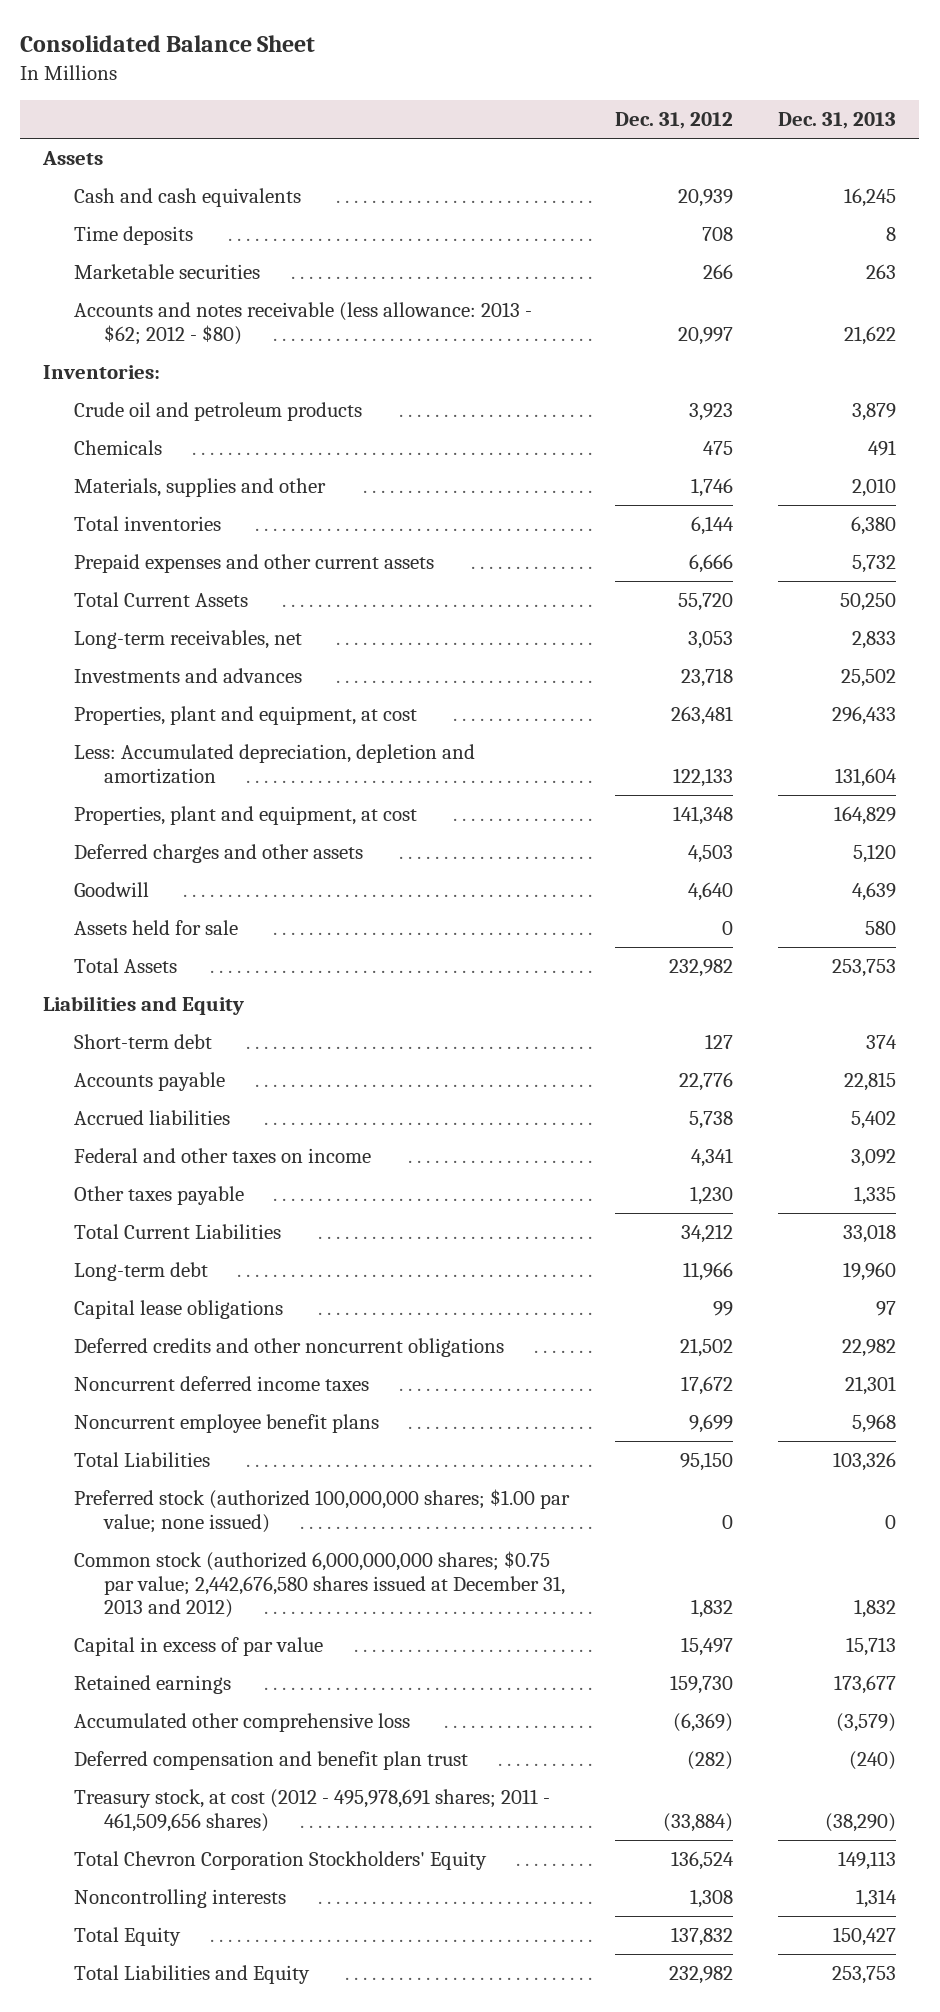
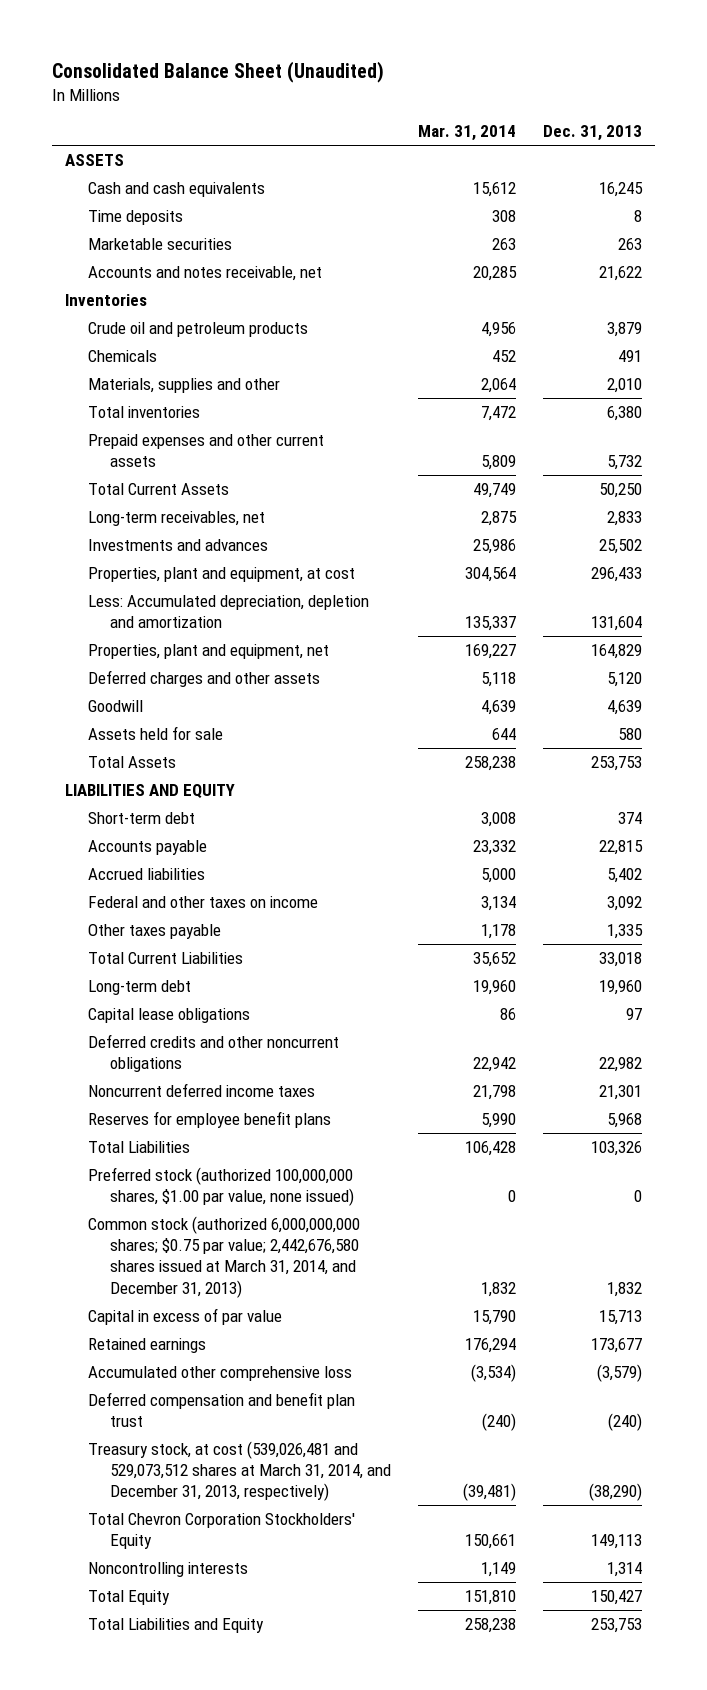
[20,35,316,53] Consolidated Balance Sheet -> [52,61,385,84] Consolidated Balance Sheet (Unaudited)
[614,112,733,130] Dec. 31, 2012 -> none
none -> [417,125,516,142] Mar. 31, 2014
[42,150,104,165] Assets -> [65,153,125,166] ASSETS
[73,301,532,345] Accounts and notes receivable (less allowance: 2013 - $62; 2012 - $80) -> [87,265,322,281] Accounts and notes receivable, net
[43,364,161,379] Inventories: -> [65,293,148,306] Inventories
[73,805,417,825] Properties, plant and equipment, at cost -> [87,643,329,659] Properties, plant and equipment, net
[43,995,245,1015] Liabilities and Equity -> [65,783,236,798] LIABILITIES AND EQUITY
[73,1413,379,1433] Noncurrent employee benefit plans -> [87,1110,331,1128] Reserves for employee benefit plans
[73,1488,570,1533] Preferred stock (authorized 100,000,000 shares; $1.00 par value; none issued) -> [87,1166,355,1207] Preferred stock (authorized 100,000,000 shares, $1.00 par value, none issued)
[73,1550,565,1619] Common stock (authorized 6,000,000,000 shares; $0.75 par value; 2,442,676,580 shares issued at December 31, 2013 and 2012) -> [87,1215,360,1298] Common stock (authorized 6,000,000,000 shares; $0.75 par value; 2,442,676,580 shares issued at March 31, 2014, and December 31, 2013)
[73,1788,550,1832] Treasury stock, at cost (2012 - 495,978,691 shares; 2011 - 461,509,656 shares) -> [87,1440,392,1502] Treasury stock, at cost (539,026,481 and 529,073,512 shares at March 31, 2014, and December 31, 2013, respectively)

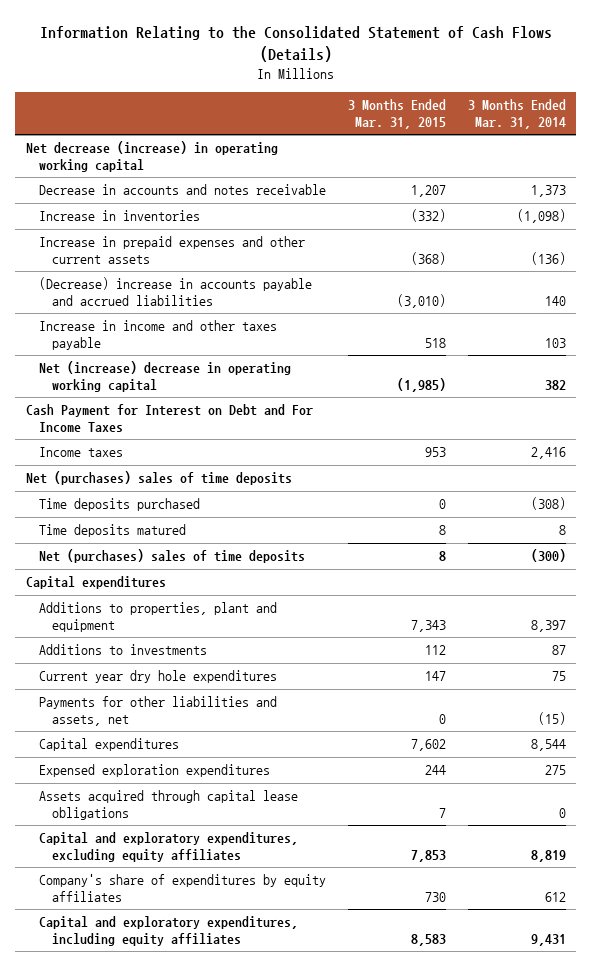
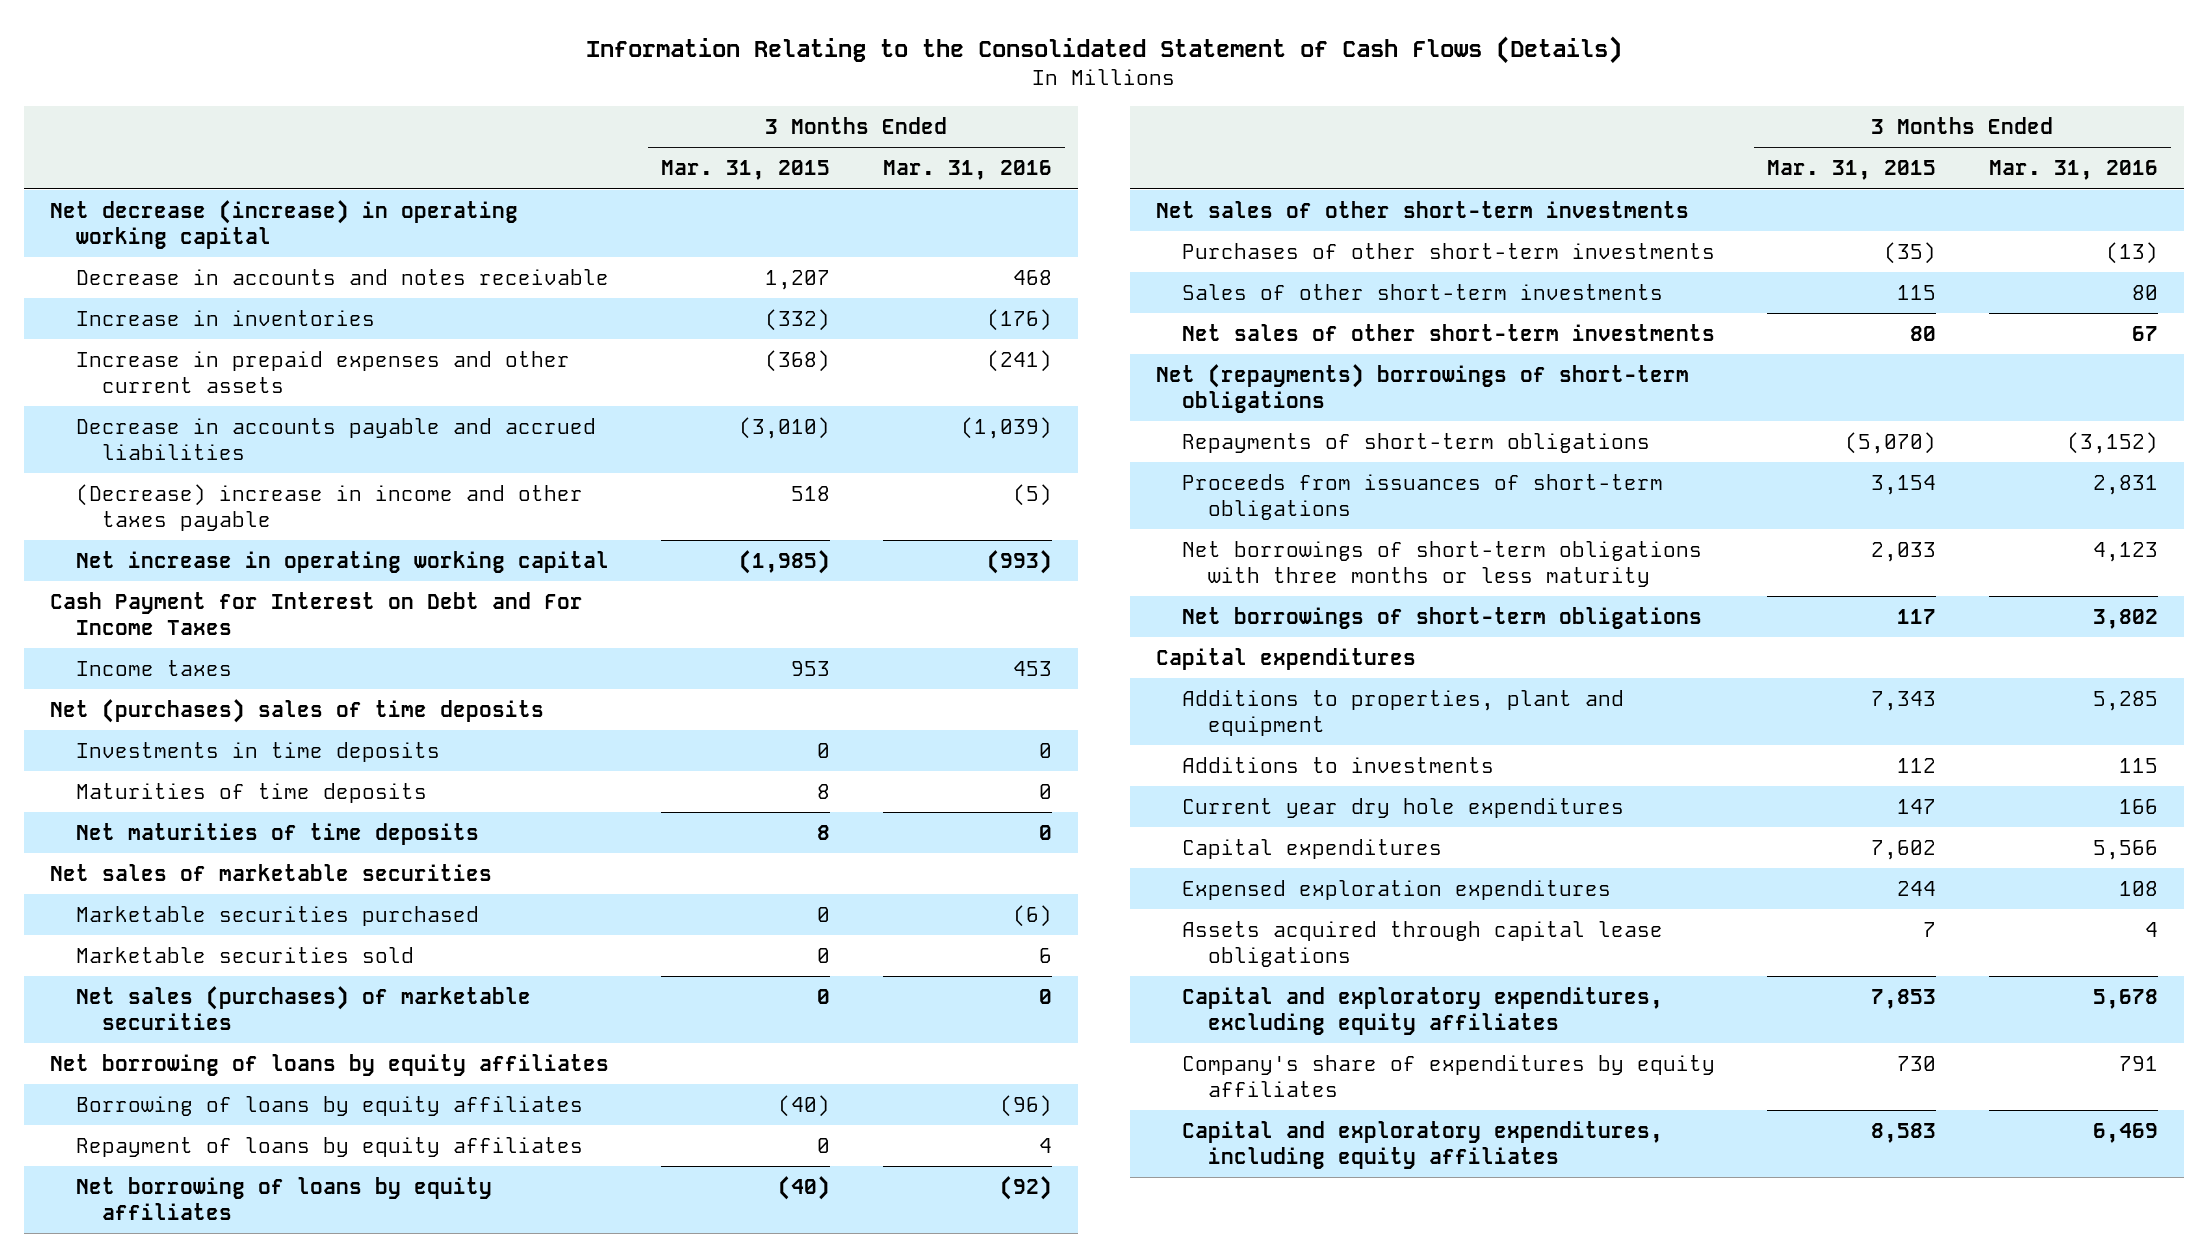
[467,99,566,129] 3 Months Ended Mar. 31, 2014 -> none
none -> [882,160,1052,181] Mar. 31, 2016
[39,277,313,306] (Decrease) increase in accounts payable and accrued liabilities -> [76,417,597,460] Decrease in accounts payable and accrued liabilities
[39,320,278,350] Increase in income and other taxes payable -> [76,483,584,531] (Decrease) increase in income and other taxes payable
[39,361,292,392] Net (increase) decrease in operating working capital -> [76,550,610,573] Net increase in operating working capital
[39,498,201,512] Time deposits purchased -> [76,741,441,762] Investments in time deposits
[39,524,187,538] Time deposits matured -> [76,782,428,803] Maturities of time deposits
[39,549,306,564] Net (purchases) sales of time deposits -> [76,822,480,845] Net maturities of time deposits
none -> [50,863,493,881] Net sales of marketable securities
none -> [76,905,480,926] Marketable securities purchased
none -> [76,946,415,963] Marketable securities sold
none -> [76,985,532,1030] Net sales (purchases) of marketable securities
none -> [50,1053,610,1076] Net borrowing of loans by equity affiliates
none -> [76,1095,584,1116] Borrowing of loans by equity affiliates
none -> [76,1136,584,1157] Repayment of loans by equity affiliates
none -> [76,1176,493,1220] Net borrowing of loans by equity affiliates
none -> [1156,200,1690,218] Net sales of other short-term investments
none -> [1182,242,1716,259] Purchases of other short-term investments
none -> [1182,283,1664,300] Sales of other short-term investments
none -> [1182,323,1716,341] Net sales of other short-term investments
none -> [1156,363,1690,413] Net (repayments) borrowings of short-term obligations
none -> [1182,432,1651,453] Repayments of short-term obligations
none -> [1182,473,1664,520] Proceeds from issuances of short-term obligations
none -> [1182,540,1703,587] Net borrowings of short-term obligations with three months or less maturity
none -> [1182,606,1703,629] Net borrowings of short-term obligations
[39,696,278,726] Payments for other liabilities and assets, net -> none

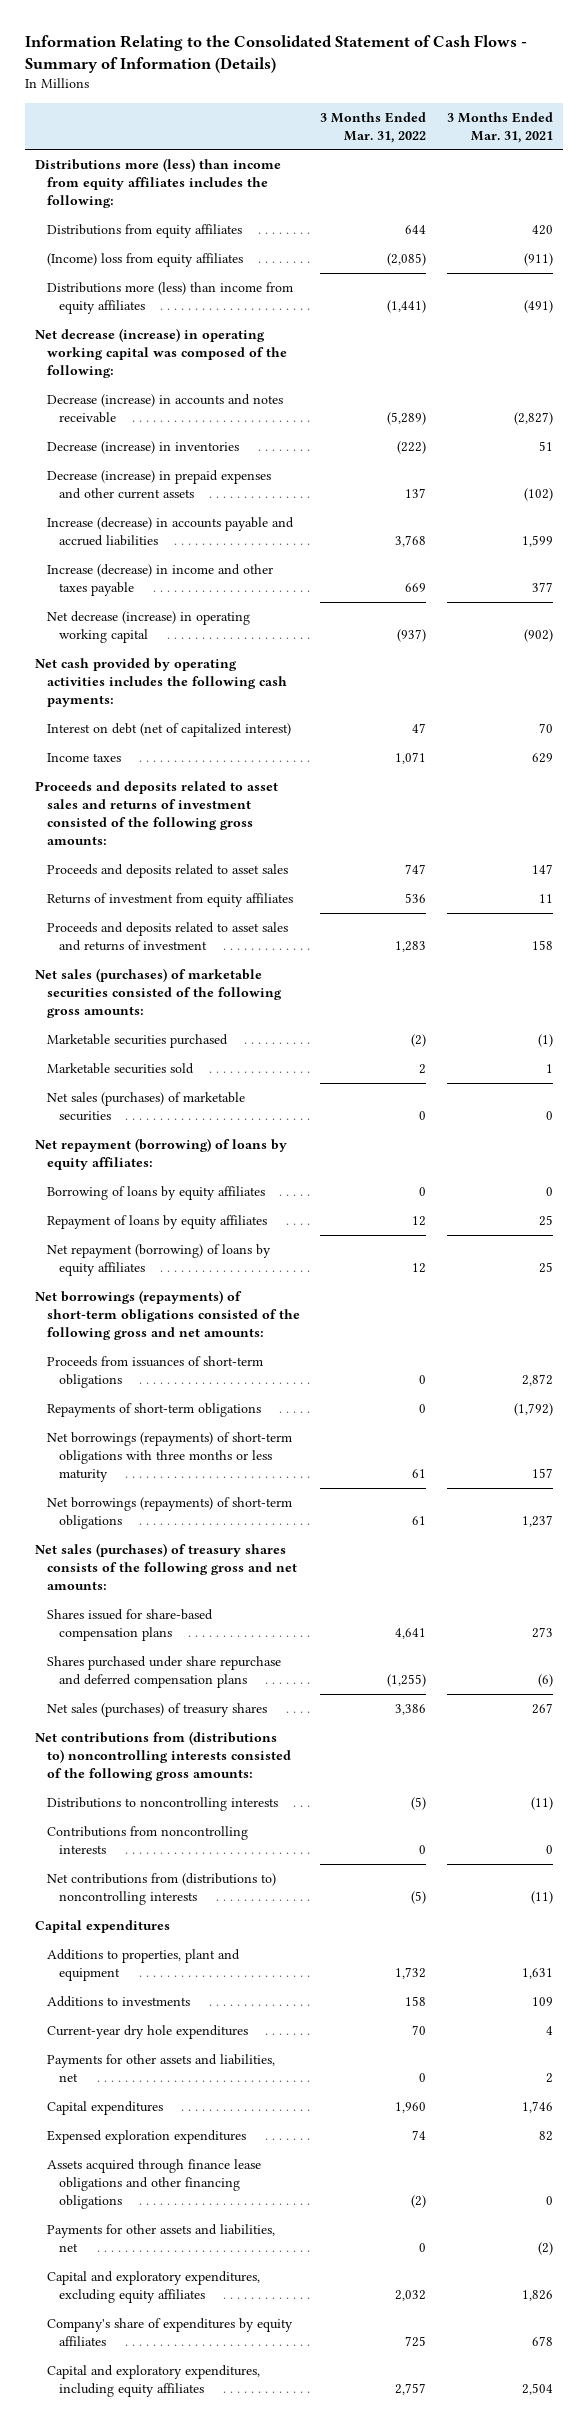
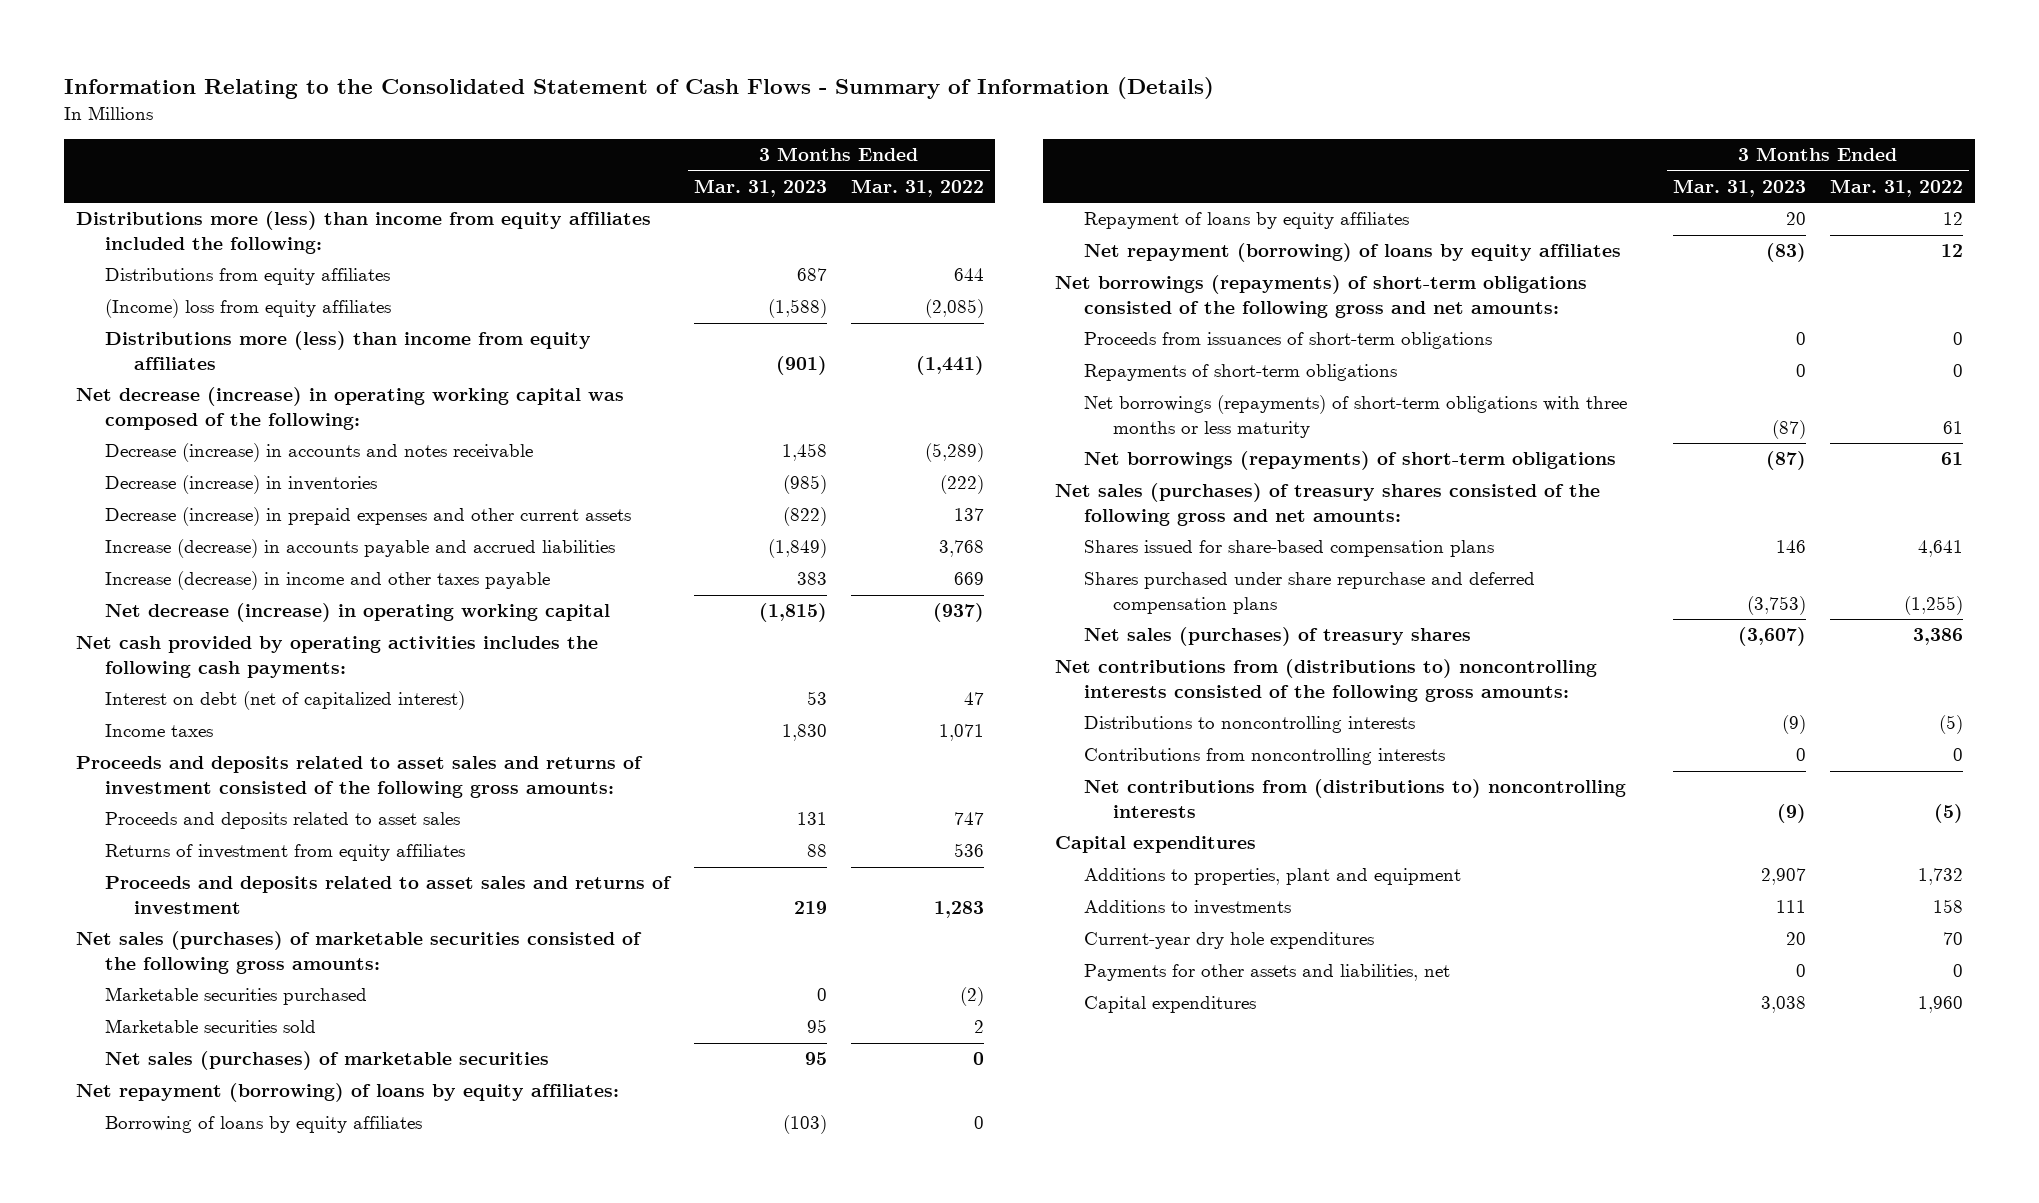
[446,111,553,143] 3 Months Ended Mar. 31, 2021 -> none
none -> [693,178,827,197] Mar. 31, 2023
[35,158,282,208] Distributions more (less) than income from equity affiliates includes the following: -> [76,211,652,254] Distributions more (less) than income from equity affiliates included the following:
[35,1543,297,1590] Net sales (purchases) of treasury shares consists of the following gross and net amounts: -> [1055,483,1601,526] Net sales (purchases) of treasury shares consisted of the following gross and net amounts:
[46,2130,246,2145] Expensed exploration expenditures -> none
[46,2159,261,2209] Assets acquired through finance lease obligations and other financing obligations -> none
[46,2224,275,2252] Payments for other assets and liabilities, net -> none
[46,2271,260,2303] Capital and exploratory expenditures, excluding equity affiliates -> none
[46,2318,293,2346] Company's share of expenditures by equity affiliates -> none
[46,2365,260,2397] Capital and exploratory expenditures, including equity affiliates -> none

